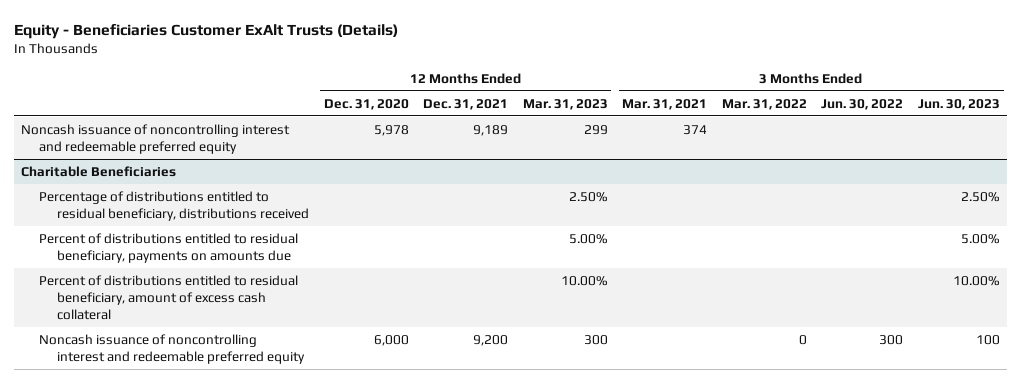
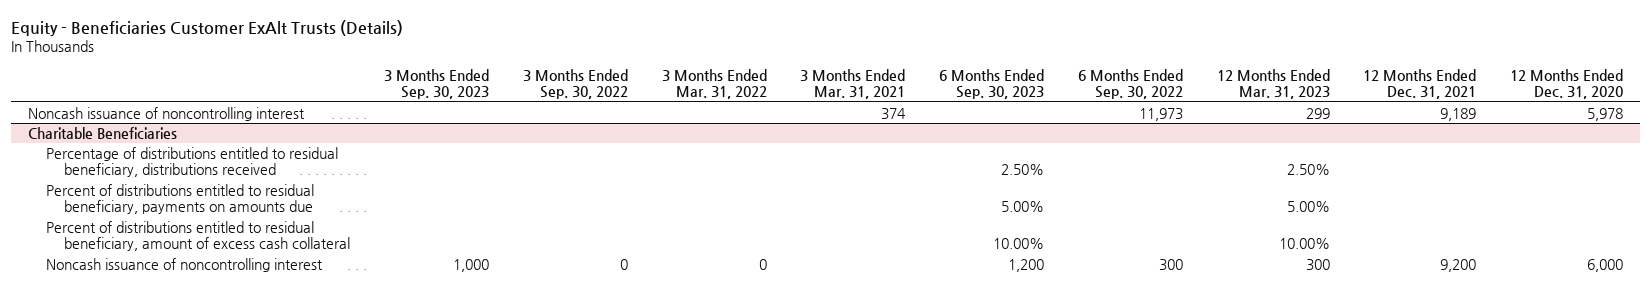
[821,98,904,110] Jun. 30, 2022 -> none
[917,98,1000,110] Jun. 30, 2023 -> none
none -> [384,68,490,100] 3 Months Ended Sep. 30, 2023
none -> [522,68,628,100] 3 Months Ended Sep. 30, 2022
none -> [939,68,1045,100] 6 Months Ended Sep. 30, 2023
none -> [1077,68,1183,100] 6 Months Ended Sep. 30, 2022
[21,123,291,154] Noncash issuance of noncontrolling interest and redeemable preferred equity -> [28,106,306,121] Noncash issuance of noncontrolling interest
[39,333,306,364] Noncash issuance of noncontrolling interest and redeemable preferred equity -> [46,257,324,272] Noncash issuance of noncontrolling interest

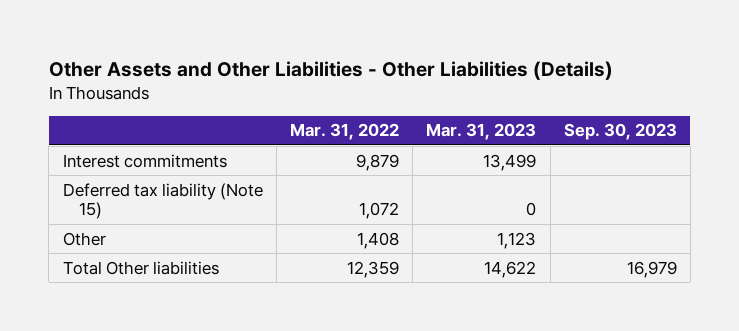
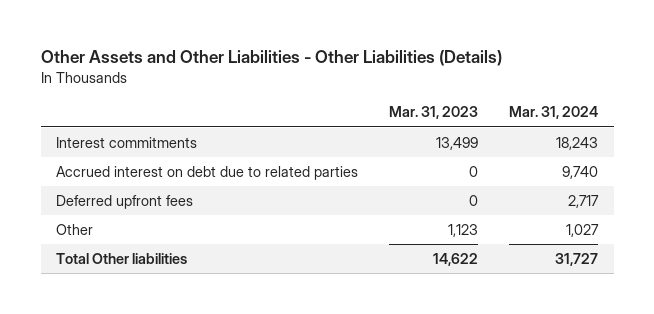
[289,123,399,141] Mar. 31, 2022 -> none
[563,123,677,141] Sep. 30, 2023 -> none
none -> [509,106,599,120] Mar. 31, 2024
[62,182,263,220] Deferred tax liability (Note 15) -> none
none -> [56,165,359,180] Accrued interest on debt due to related parties
none -> [56,194,194,209] Deferred upfront fees

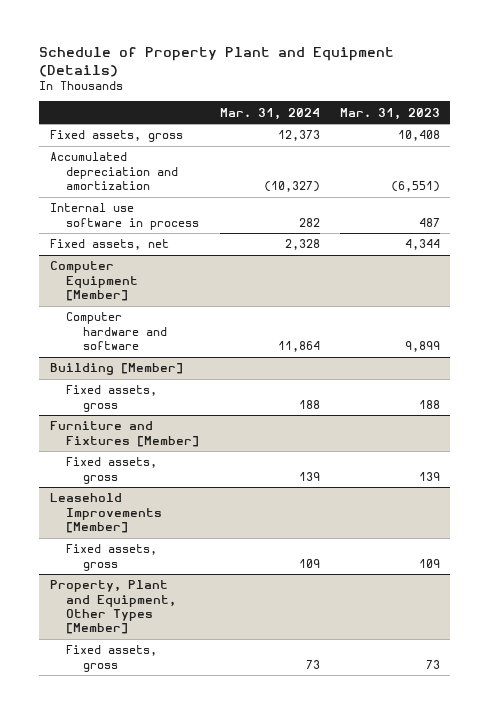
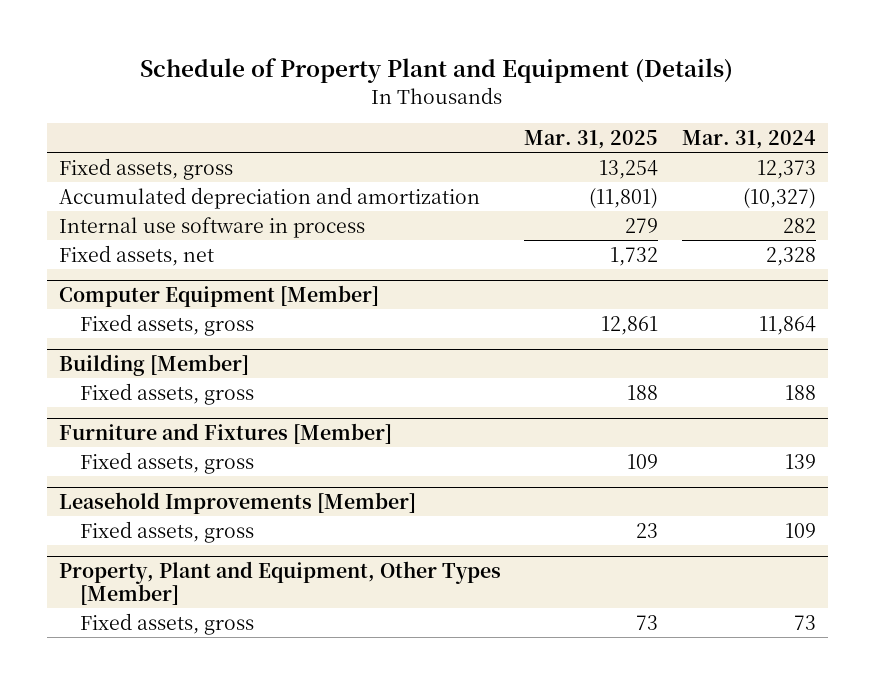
[340,107,441,120] Mar. 31, 2023 -> none
none -> [524,129,659,149] Mar. 31, 2025
[66,312,167,351] Computer hardware and software -> [79,313,254,336] Fixed assets, gross

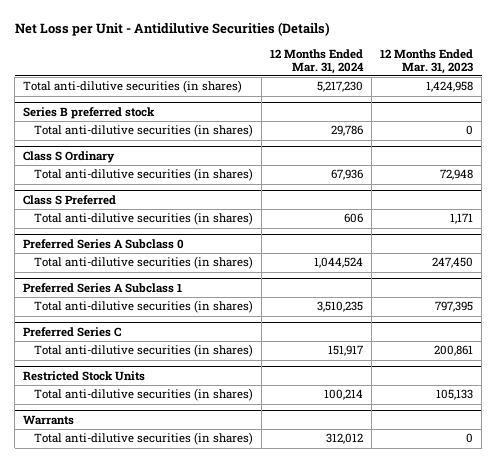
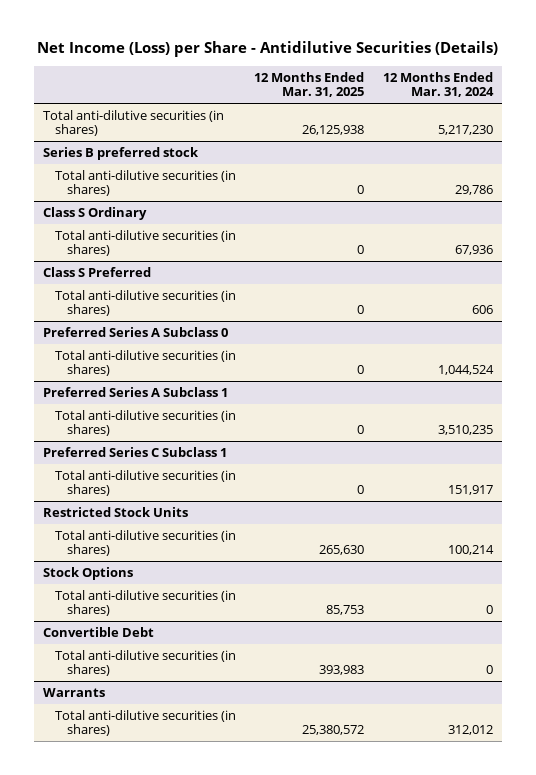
[14,21,330,36] Net Loss per Unit - Antidilutive Securities (Details) -> [36,41,498,58] Net Income (Loss) per Share - Antidilutive Securities (Details)
[380,48,474,74] 12 Months Ended Mar. 31, 2023 -> none
none -> [254,71,365,98] 12 Months Ended Mar. 31, 2025
[23,327,122,338] Preferred Series C -> [43,446,228,457] Preferred Series C Subclass 1
none -> [43,566,134,580] Stock Options
none -> [54,589,236,617] Total anti-dilutive securities (in shares)
none -> [43,626,155,637] Convertible Debt
none -> [54,649,236,677] Total anti-dilutive securities (in shares)

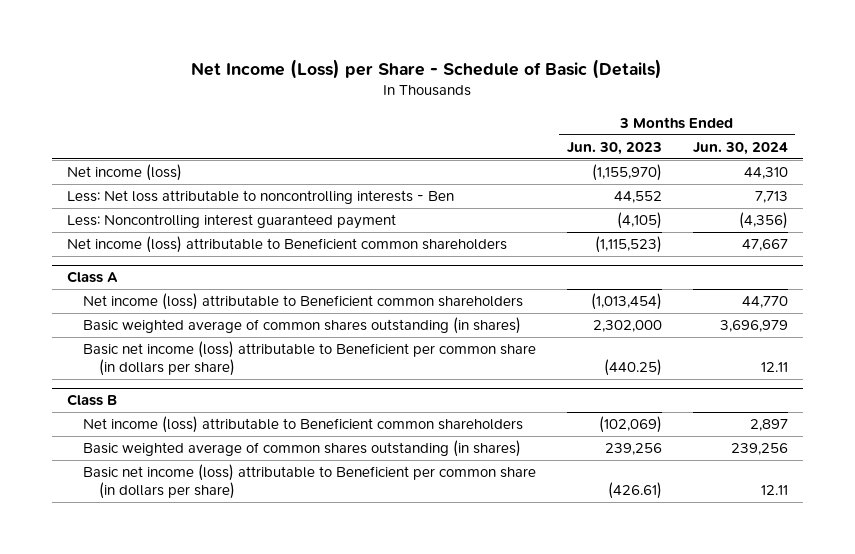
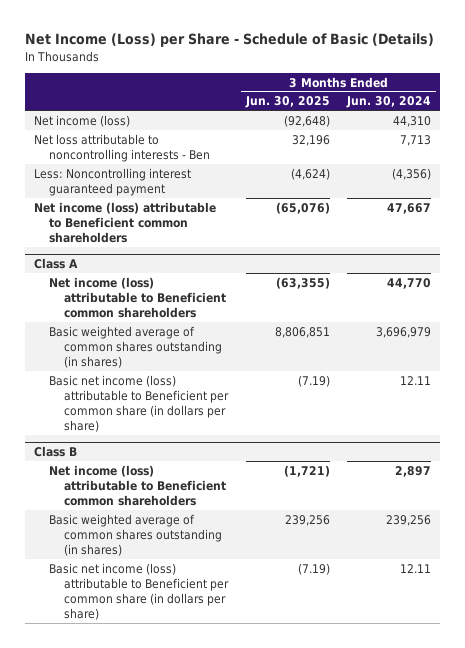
[566,141,662,155] Jun. 30, 2023 -> none
none -> [244,96,330,109] Jun. 30, 2025
[67,190,455,205] Less: Net loss attributable to noncontrolling interests - Ben -> [33,133,211,162] Net loss attributable to noncontrolling interests - Ben

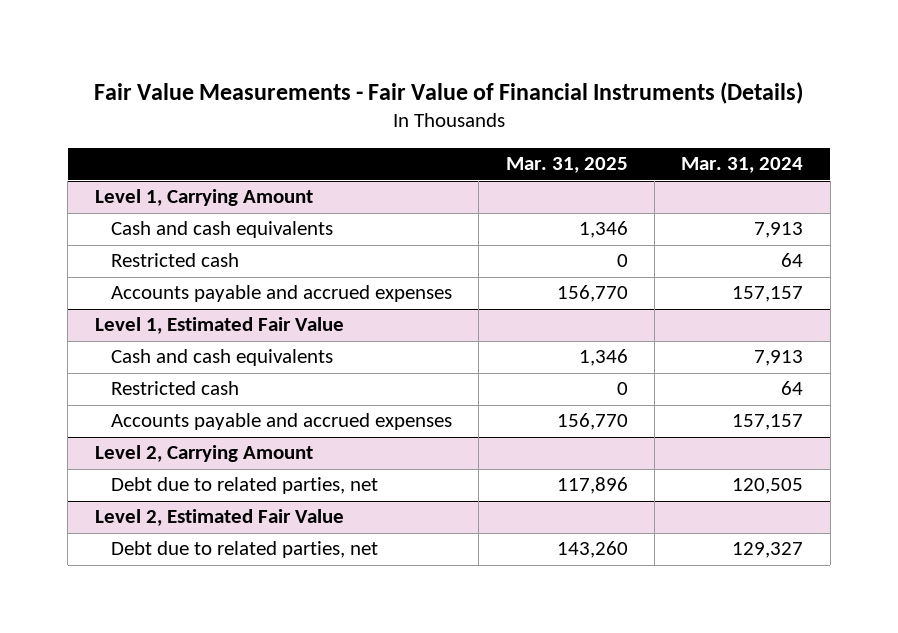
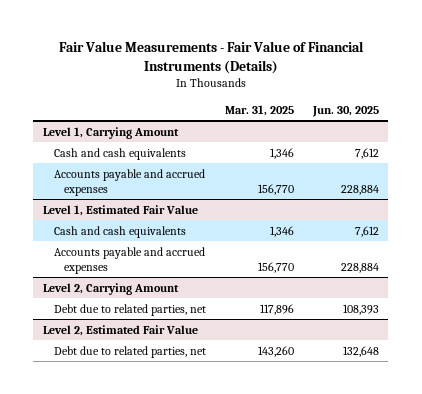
[681,157,804,174] Mar. 31, 2024 -> none
none -> [311,105,379,117] Jun. 30, 2025
[110,253,239,268] Restricted cash -> none
[110,381,239,396] Restricted cash -> none

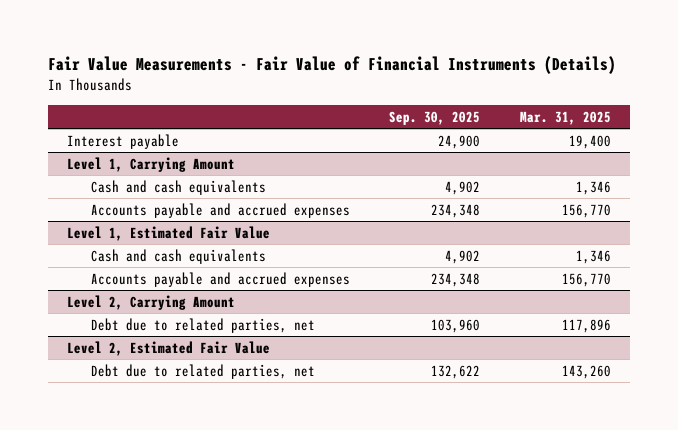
[311,105,379,117] Jun. 30, 2025 -> none
none -> [389,110,481,125] Sep. 30, 2025
none -> [67,133,180,149] Interest payable

